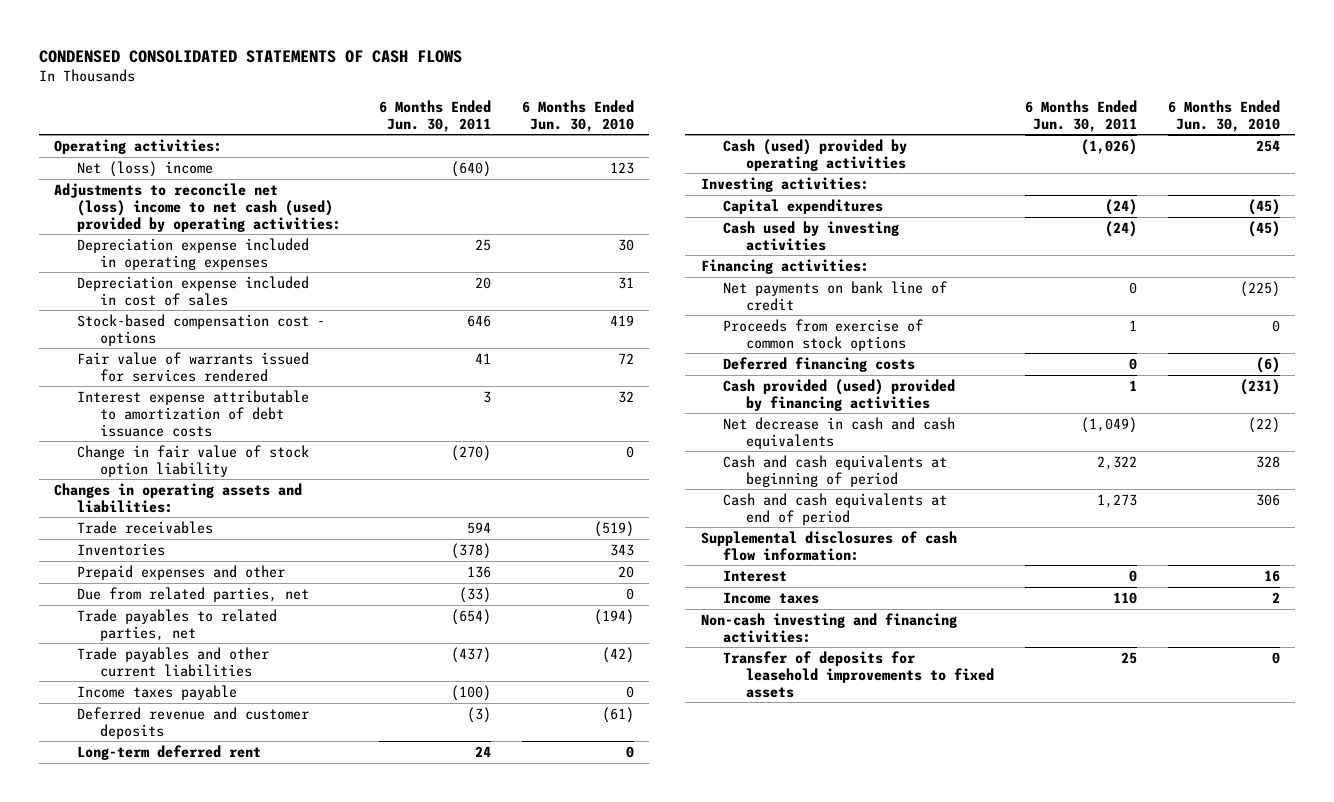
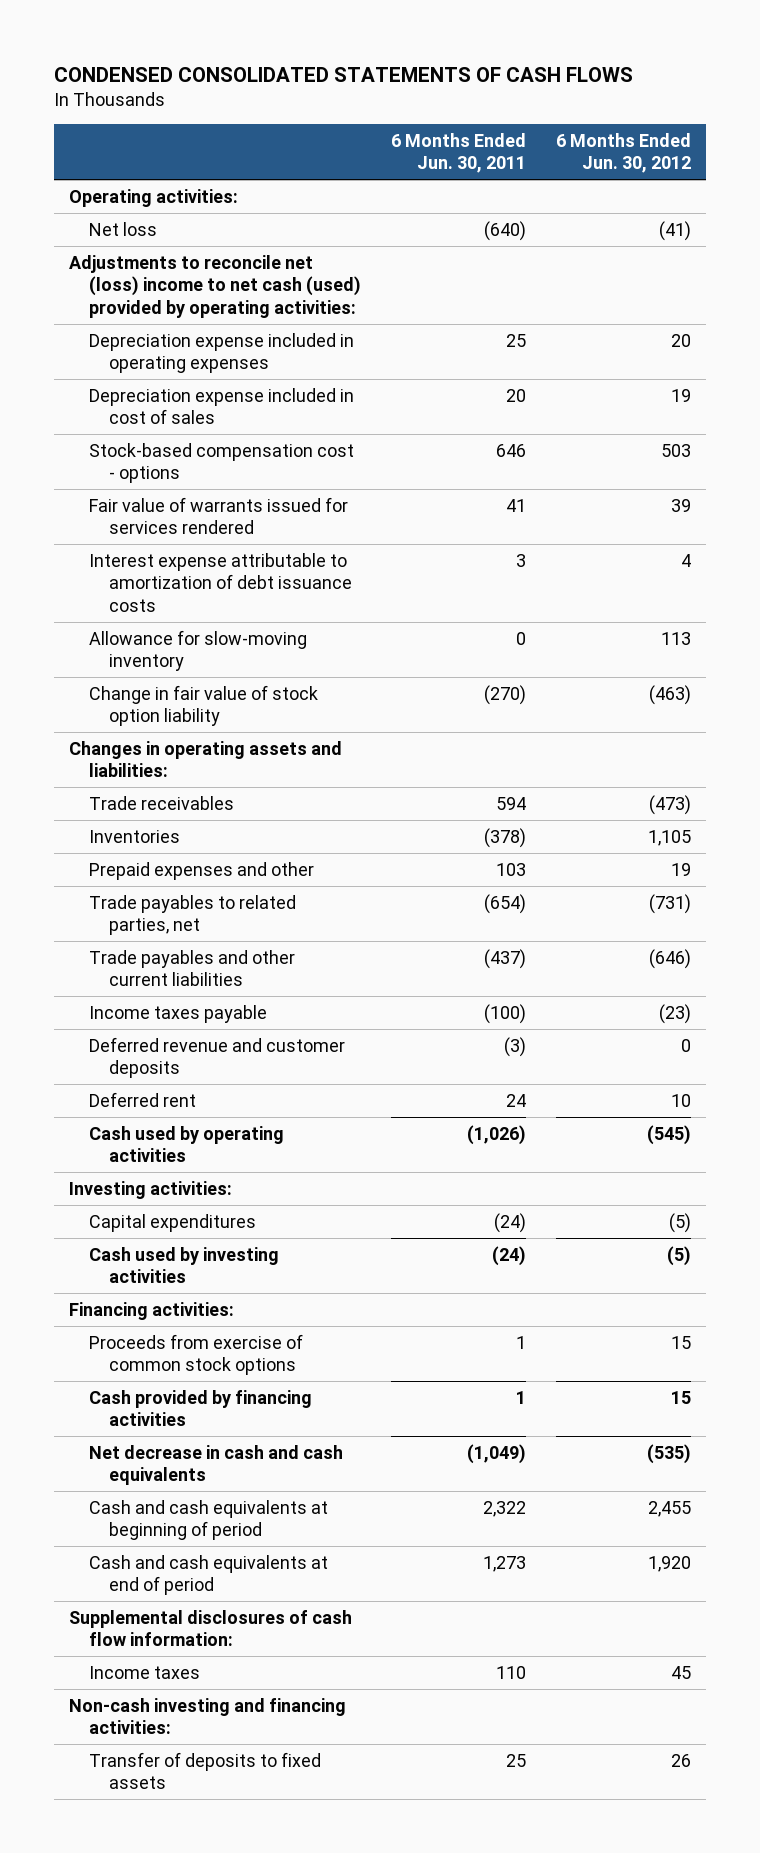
[521,99,634,132] 6 Months Ended Jun. 30, 2010 -> none
none -> [556,132,692,174] 6 Months Ended Jun. 30, 2012
[77,160,214,177] Net (loss) income -> [89,221,158,236] Net loss
none -> [89,629,308,672] Allowance for slow-moving inventory
[77,586,310,602] Due from related parties, net -> none
[466,565,491,578] 136 -> [496,862,527,876] 103
[77,744,262,760] Long-term deferred rent -> [89,1091,197,1107] Deferred rent
[723,138,908,171] Cash (used) provided by operating activities -> [89,1125,285,1163] Cash used by operating activities
[723,280,948,311] Net payments on bank line of credit -> none
[723,356,916,372] Deferred financing costs -> none
[723,378,956,411] Cash provided (used) provided by financing activities -> [89,1389,313,1427] Cash provided by financing activities
[723,569,788,582] Interest -> none
[723,650,995,698] Transfer of deposits for leasehold improvements to fixed assets -> [89,1751,322,1790] Transfer of deposits to fixed assets

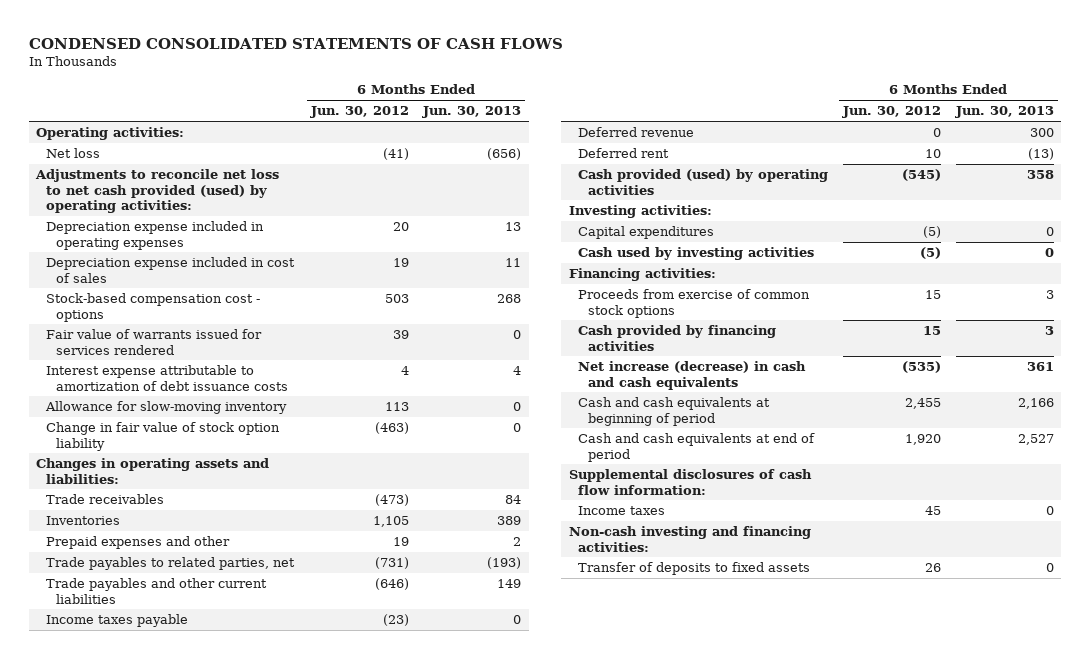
[391,132,527,174] 6 Months Ended Jun. 30, 2011 -> none
none -> [422,106,522,119] Jun. 30, 2013
[69,254,362,319] Adjustments to reconcile net (loss) income to net cash (used) provided by operating activities: -> [35,169,280,213] Adjustments to reconcile net loss to net cash provided (used) by operating activities:
[89,1036,346,1079] Deferred revenue and customer deposits -> [578,127,695,138] Deferred revenue
[89,1125,285,1163] Cash used by operating activities -> [578,169,829,195] Cash provided (used) by operating activities
[89,1444,344,1486] Net decrease in cash and cash equivalents -> [578,361,807,390] Net increase (decrease) in cash and cash equivalents

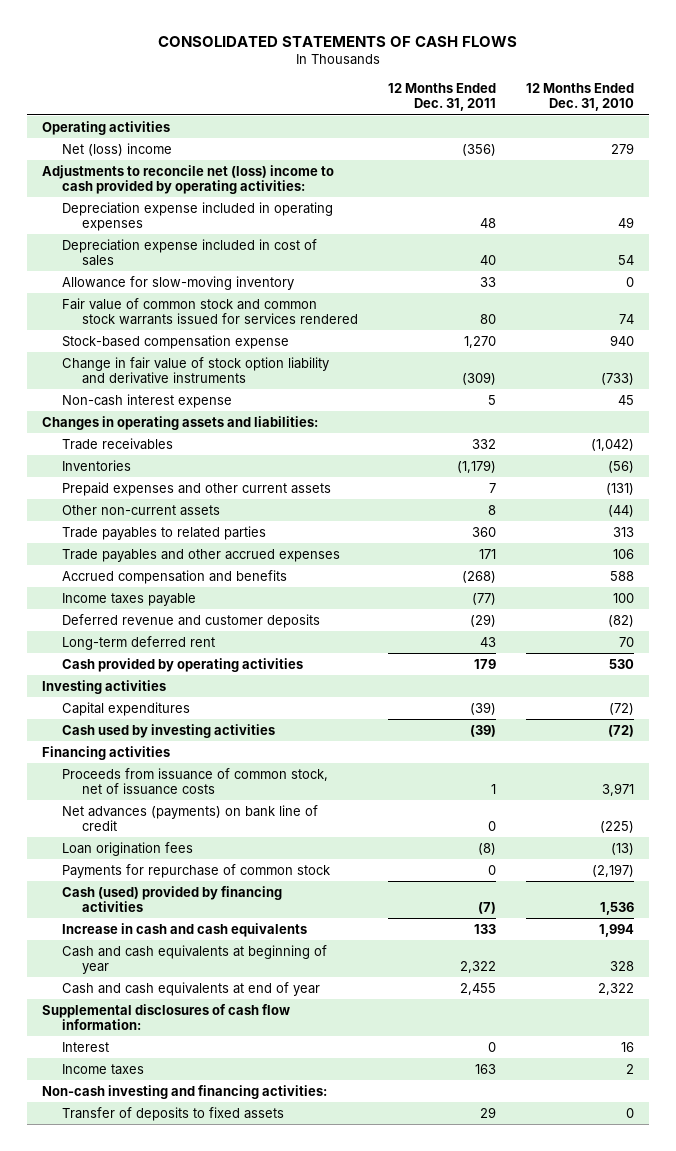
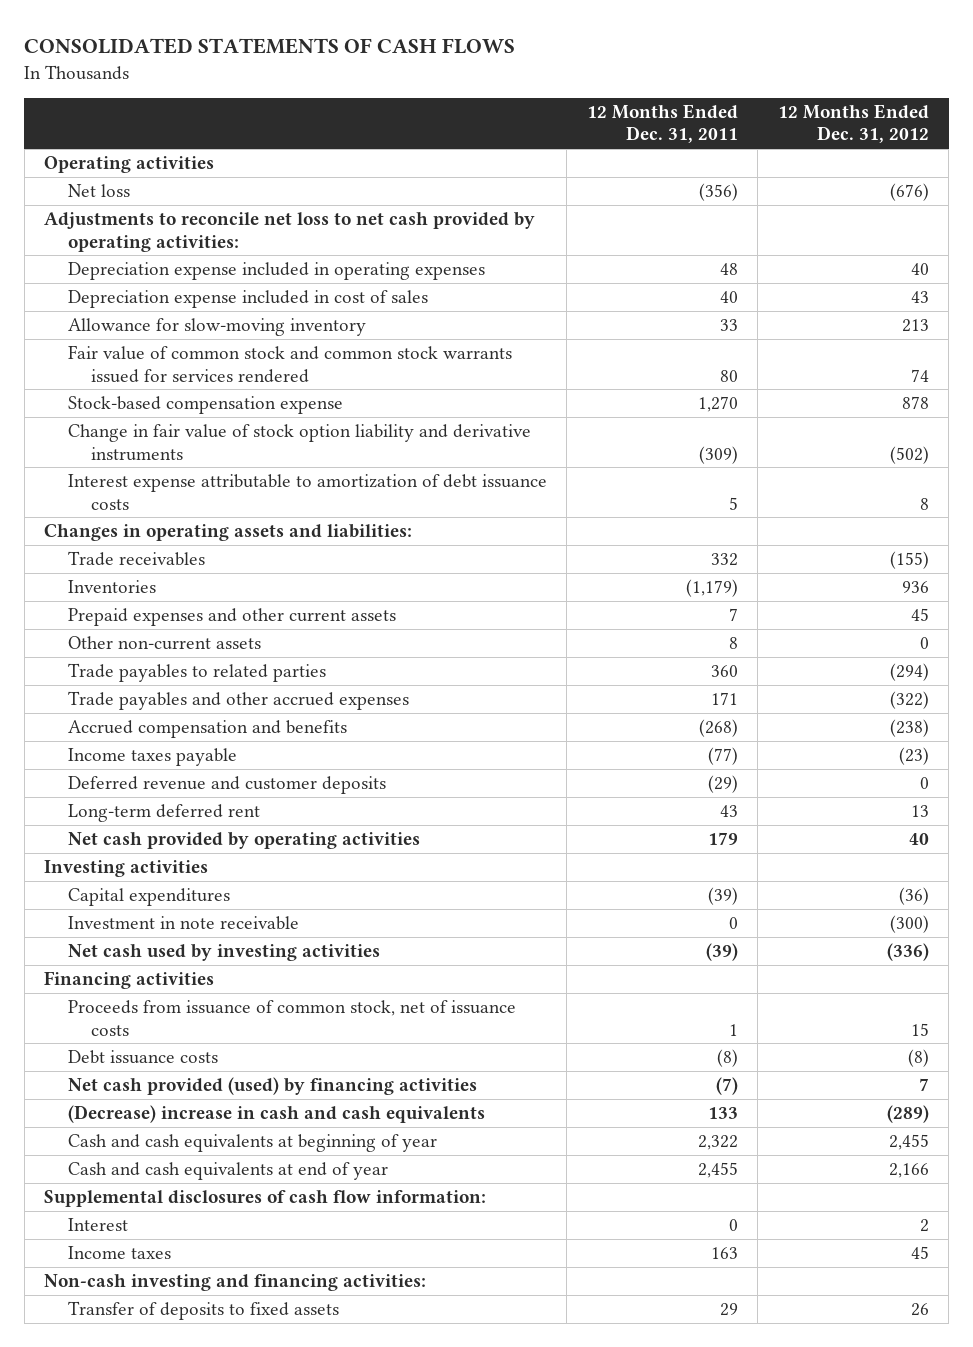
[526,83,635,112] 12 Months Ended Dec. 31, 2010 -> none
none -> [777,103,929,144] 12 Months Ended Dec. 31, 2012
[61,142,172,156] Net (loss) income -> [67,184,130,198] Net loss
[41,164,334,195] Adjustments to reconcile net (loss) income to cash provided by operating activities: -> [44,212,536,252] Adjustments to reconcile net loss to net cash provided by operating activities:
[61,393,232,408] Non-cash interest expense -> none
none -> [67,474,547,510] Interest expense attributable to amortization of debt issuance costs
[61,657,303,672] Cash provided by operating activities -> [67,832,420,850] Net cash provided by operating activities
none -> [67,916,299,931] Investment in note receivable
[61,723,275,738] Cash used by investing activities -> [67,944,380,962] Net cash used by investing activities
[61,804,318,832] Net advances (payments) on bank line of credit -> none
[61,841,193,856] Loan origination fees -> none
[61,863,330,878] Payments for repurchase of common stock -> none
none -> [67,1050,218,1065] Debt issuance costs
[61,885,282,913] Cash (used) provided by financing activities -> [67,1077,477,1096] Net cash provided (used) by financing activities
[61,922,307,937] Increase in cash and cash equivalents -> [67,1105,485,1124] (Decrease) increase in cash and cash equivalents

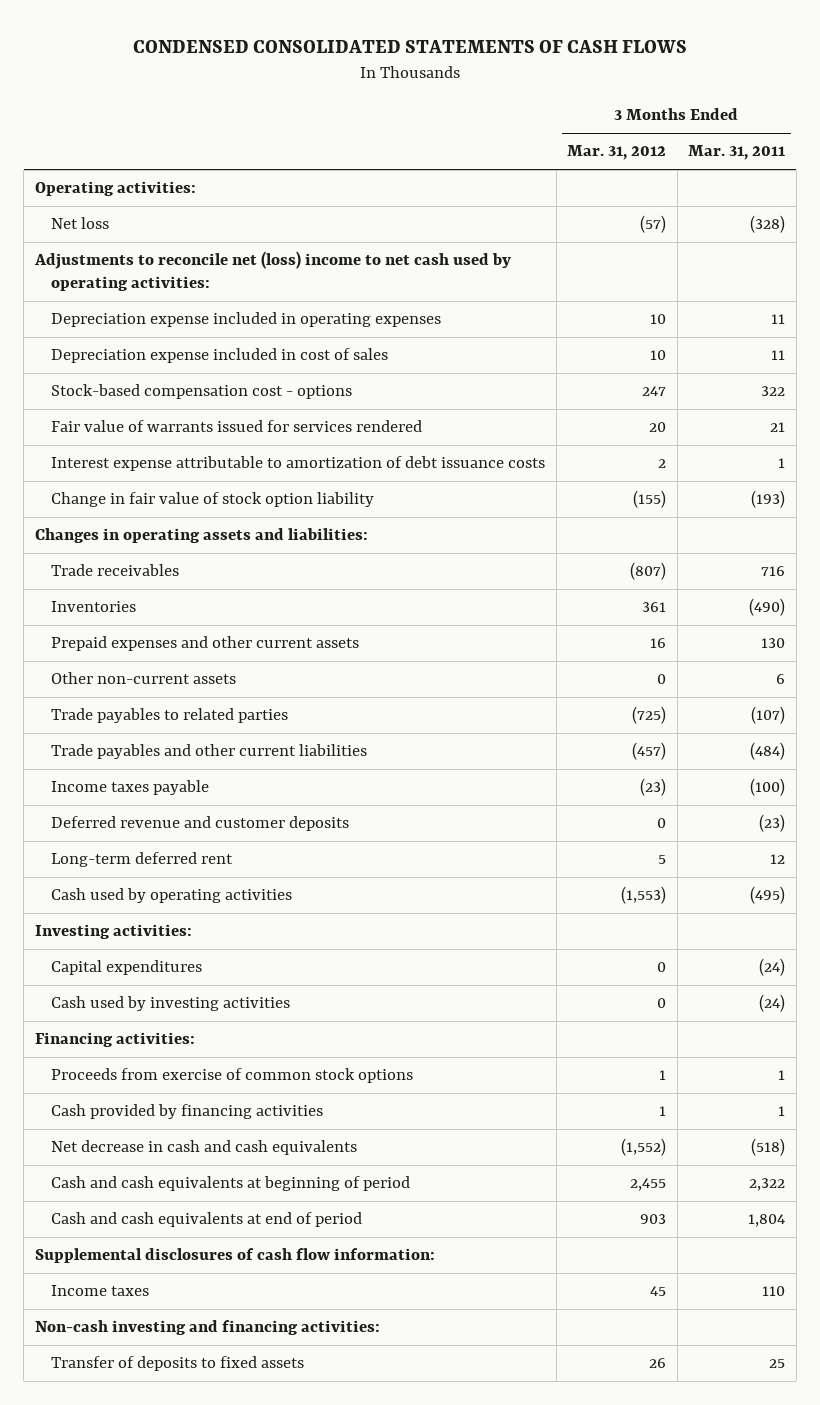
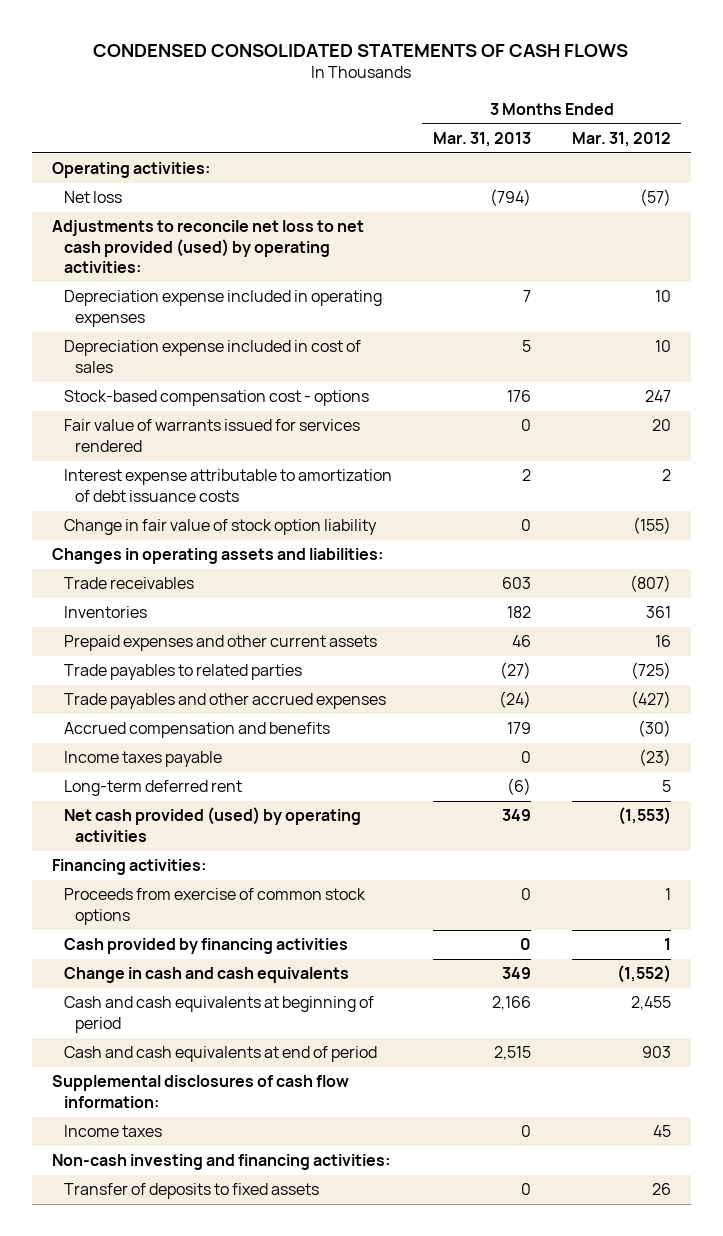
[688,145,786,161] Mar. 31, 2011 -> none
none -> [432,132,531,148] Mar. 31, 2013
[33,251,511,292] Adjustments to reconcile net (loss) income to net cash used by operating activities: -> [52,220,365,274] Adjustments to reconcile net loss to net cash provided (used) by operating activities:
[51,672,237,685] Other non-current assets -> none
[51,744,368,760] Trade payables and other current liabilities -> [63,693,386,710] Trade payables and other accrued expenses
[632,742,667,761] (457) -> [630,691,671,709] (427)
none -> [63,722,330,739] Accrued compensation and benefits
[51,816,350,832] Deferred revenue and customer deposits -> none
[34,924,192,940] Investing activities: -> none
[51,960,203,976] Capital expenditures -> none
[51,996,291,1012] Cash used by investing activities -> none
[51,888,293,904] Cash used by operating activities -> [63,807,361,842] Net cash provided (used) by operating activities
[51,1140,358,1156] Net decrease in cash and cash equivalents -> [63,967,349,984] Change in cash and cash equivalents

